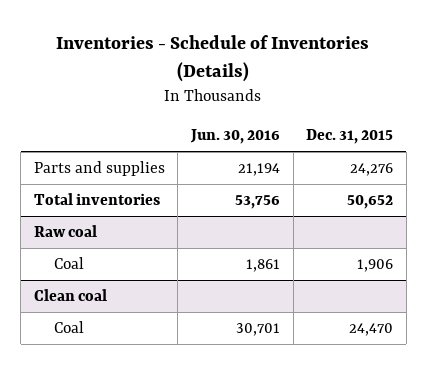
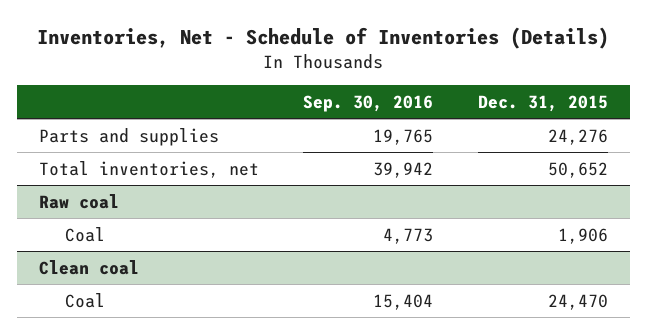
[56,34,370,82] Inventories - Schedule of Inventories (Details) -> [37,26,610,49] Inventories, Net - Schedule of Inventories (Details)
[189,129,280,145] Jun. 30, 2016 -> none
none -> [303,94,434,112] Sep. 30, 2016
[33,193,160,206] Total inventories -> [38,160,259,178] Total inventories, net

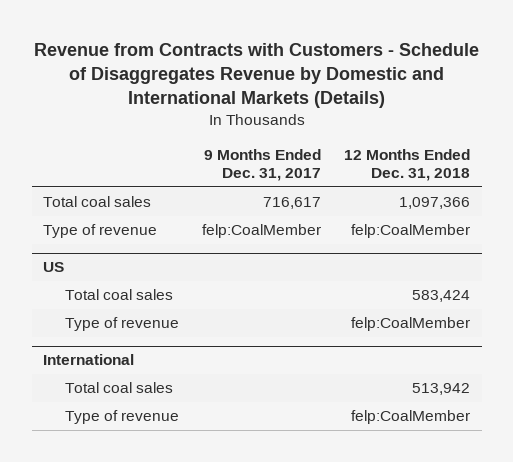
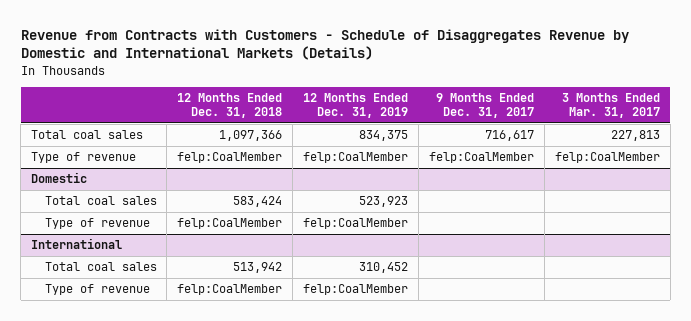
none -> [303,93,409,119] 12 Months Ended Dec. 31, 2019
none -> [561,93,660,119] 3 Months Ended Mar. 31, 2017
[43,262,65,273] US -> [31,172,88,184] Domestic

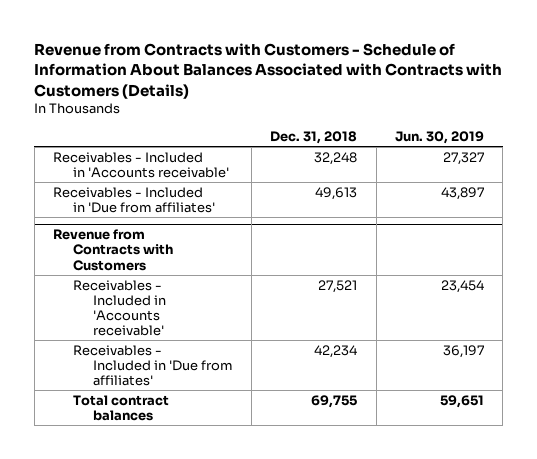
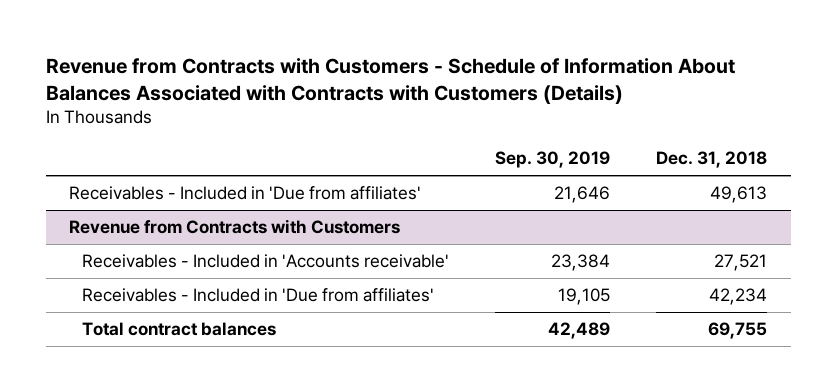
[395,131,485,145] Jun. 30, 2019 -> none
none -> [495,151,611,169] Sep. 30, 2019
[53,151,229,178] Receivables - Included in 'Accounts receivable' -> none

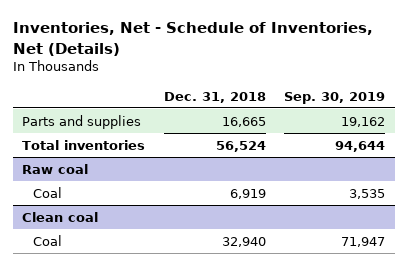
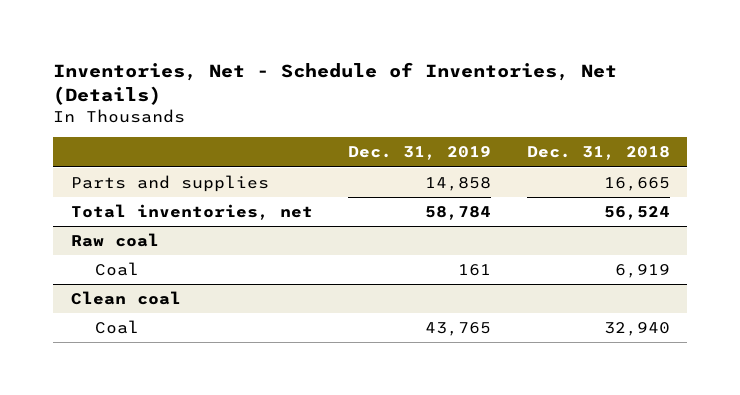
[284,91,386,104] Sep. 30, 2019 -> none
none -> [348,146,492,161] Dec. 31, 2019
[22,139,146,150] Total inventories -> [70,204,313,221] Total inventories, net

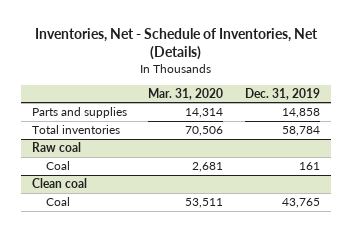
[526,146,670,161] Dec. 31, 2018 -> none
none -> [148,87,224,100] Mar. 31, 2020
[70,204,313,221] Total inventories, net -> [32,124,121,134] Total inventories

